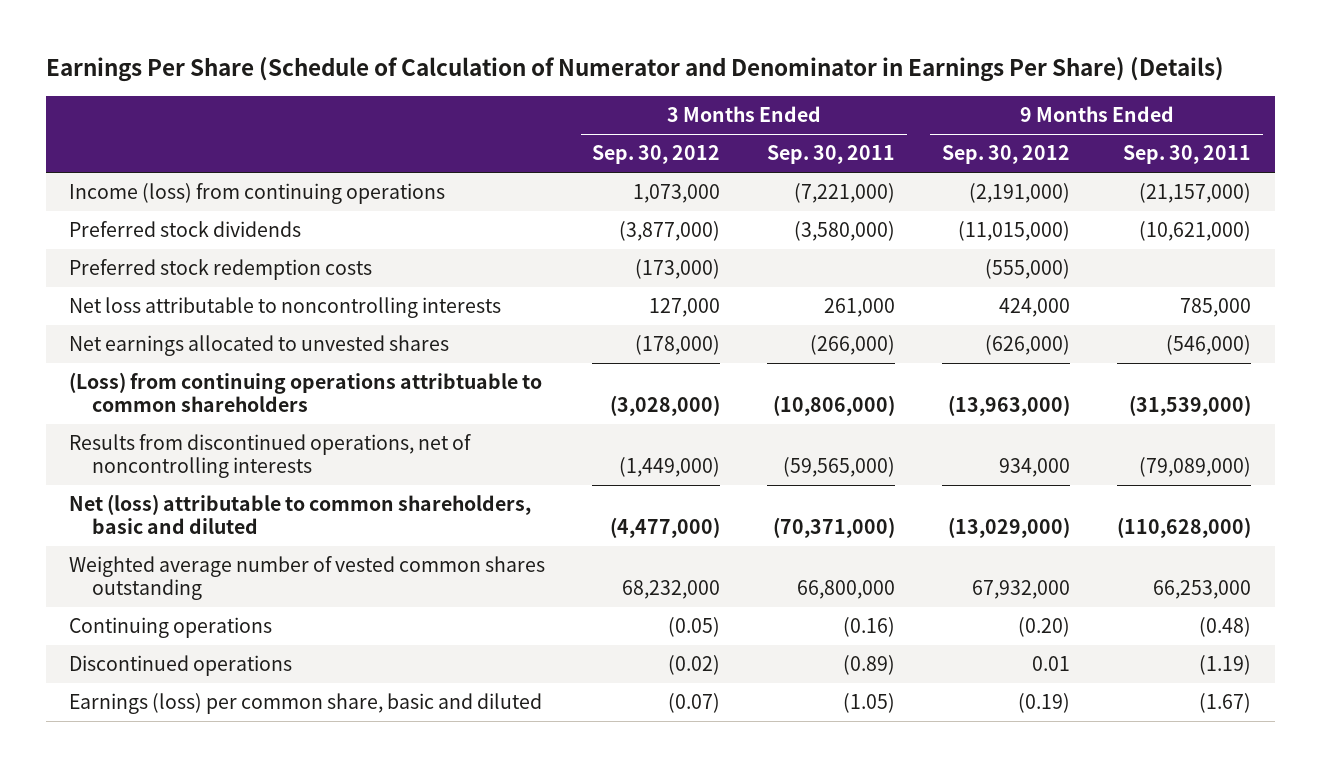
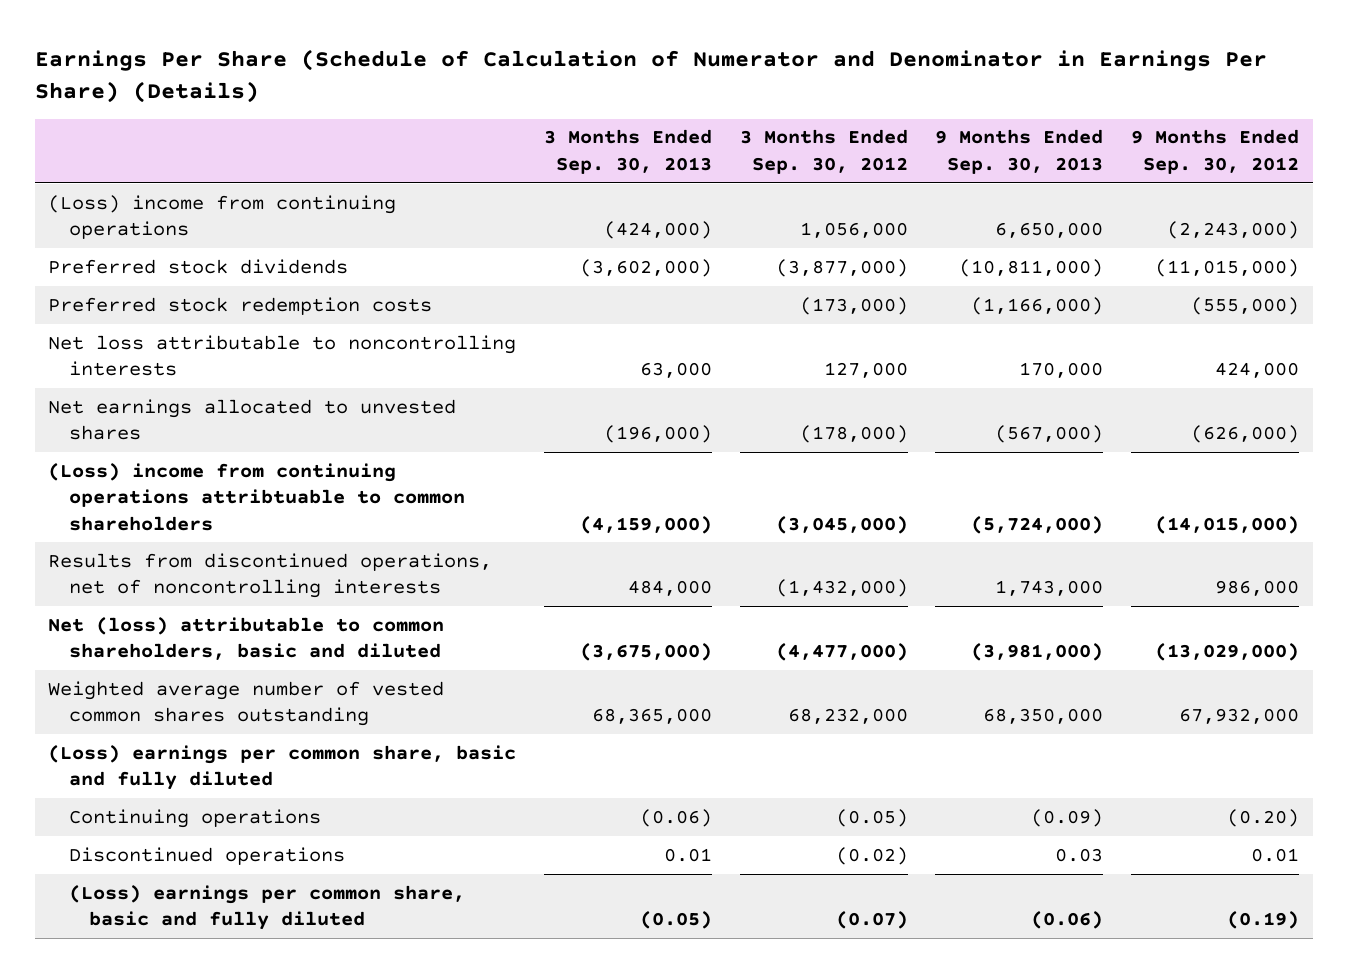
[767,145,896,165] Sep. 30, 2011 -> none
[1123,145,1252,165] Sep. 30, 2011 -> none
none -> [544,129,713,174] 3 Months Ended Sep. 30, 2013
none -> [935,129,1104,174] 9 Months Ended Sep. 30, 2013
[69,183,446,205] Income (loss) from continuing operations -> [48,194,397,240] (Loss) income from continuing operations
[633,184,721,204] 1,073,000 -> [799,222,908,239] 1,056,000
[969,183,1071,204] (2,191,000) -> [1166,221,1299,240] (2,243,000)
[69,372,543,413] (Loss) from continuing operations attribtuable to common shareholders -> [48,462,465,531] (Loss) income from continuing operations attribtuable to common shareholders
[610,395,721,417] (3,028,000) -> [775,515,908,534] (3,045,000)
[948,395,1071,417] (13,963,000) -> [1154,515,1299,534] (14,015,000)
[619,457,721,478] (1,449,000) -> [775,579,908,598] (1,432,000)
[999,458,1071,478] 934,000 -> [1214,580,1299,597] 986,000
none -> [48,744,517,791] (Loss) earnings per common share, basic and fully diluted
[69,693,543,715] Earnings (loss) per common share, basic and diluted -> [68,884,465,931] (Loss) earnings per common share, basic and fully diluted

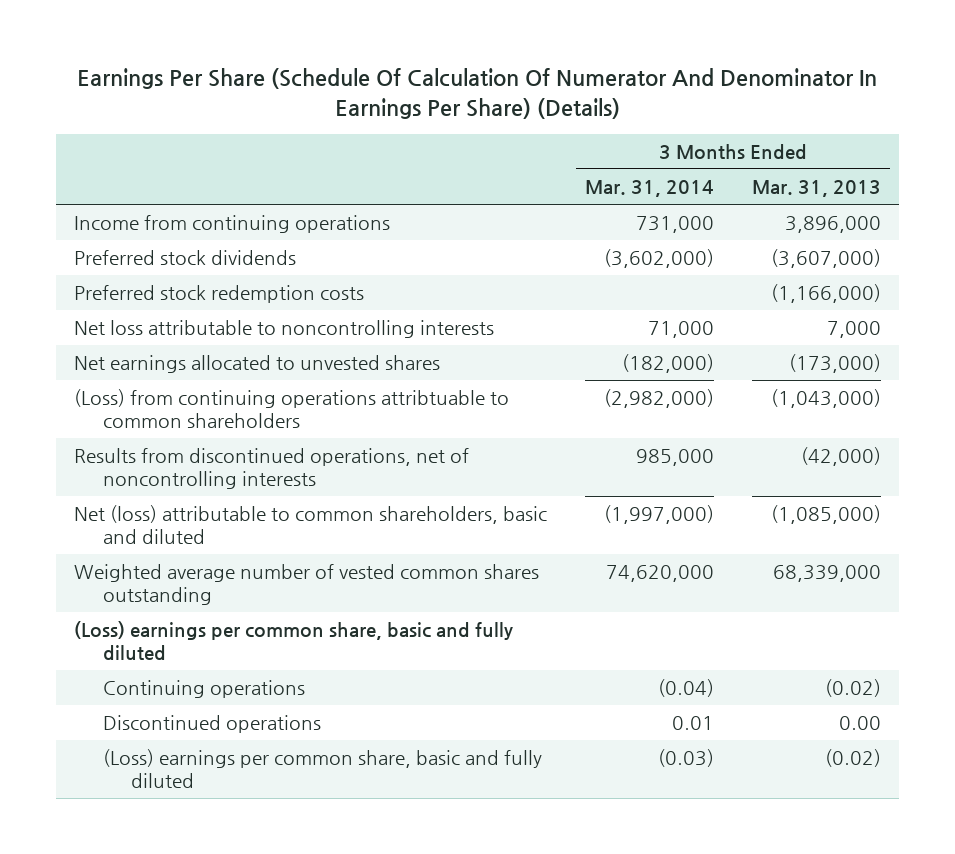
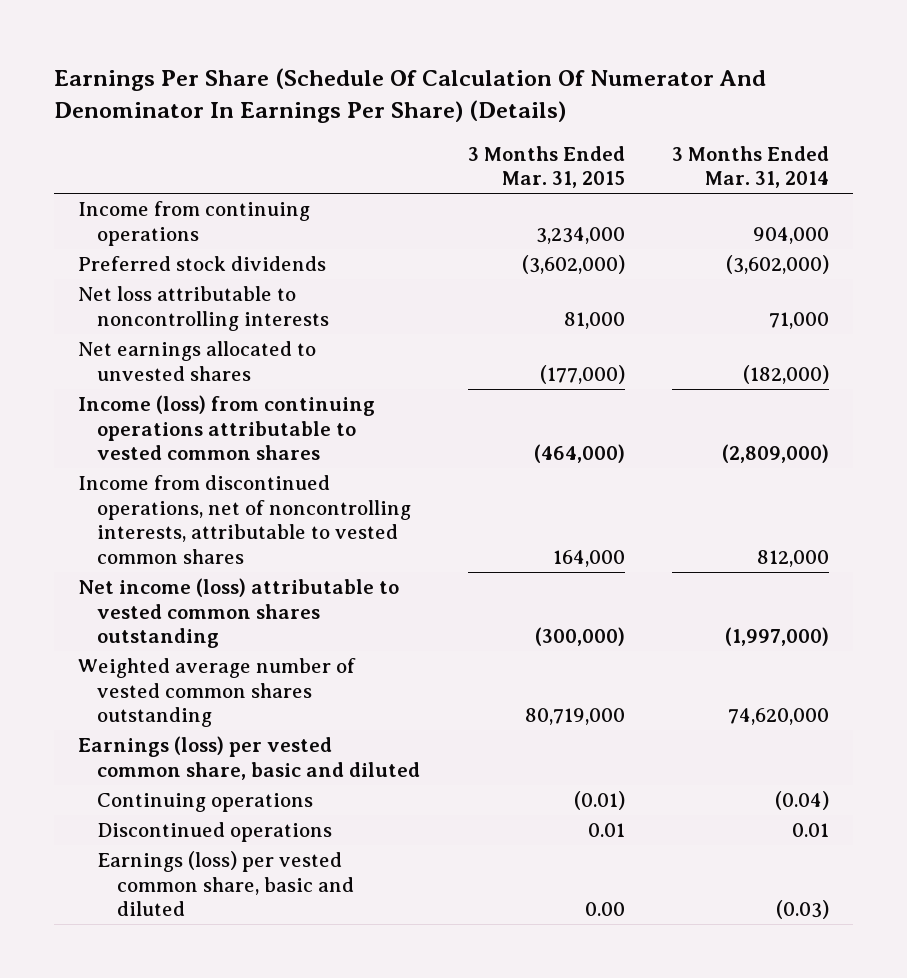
[751,180,881,198] Mar. 31, 2013 -> none
none -> [467,145,625,189] 3 Months Ended Mar. 31, 2015
[635,216,714,234] 731,000 -> [753,226,830,244] 904,000
[74,285,365,304] Preferred stock redemption costs -> none
[74,389,510,428] (Loss) from continuing operations attribtuable to common shareholders -> [77,395,375,461] Income (loss) from continuing operations attributable to vested common shares
[603,389,714,409] (2,982,000) -> [722,444,830,464] (2,809,000)
[74,448,470,489] Results from discontinued operations, net of noncontrolling interests -> [77,475,412,564] Income from discontinued operations, net of noncontrolling interests, attributable to vested common shares
[635,449,714,467] 985,000 -> [757,549,830,567] 812,000
[74,505,548,544] Net (loss) attributable to common shareholders, basic and diluted -> [77,578,399,649] Net income (loss) attributable to vested common shares outstanding
[74,621,514,660] (Loss) earnings per common share, basic and fully diluted -> [77,736,421,780] Earnings (loss) per vested common share, basic and diluted
[102,749,542,788] (Loss) earnings per common share, basic and fully diluted -> [97,851,355,917] Earnings (loss) per vested common share, basic and diluted

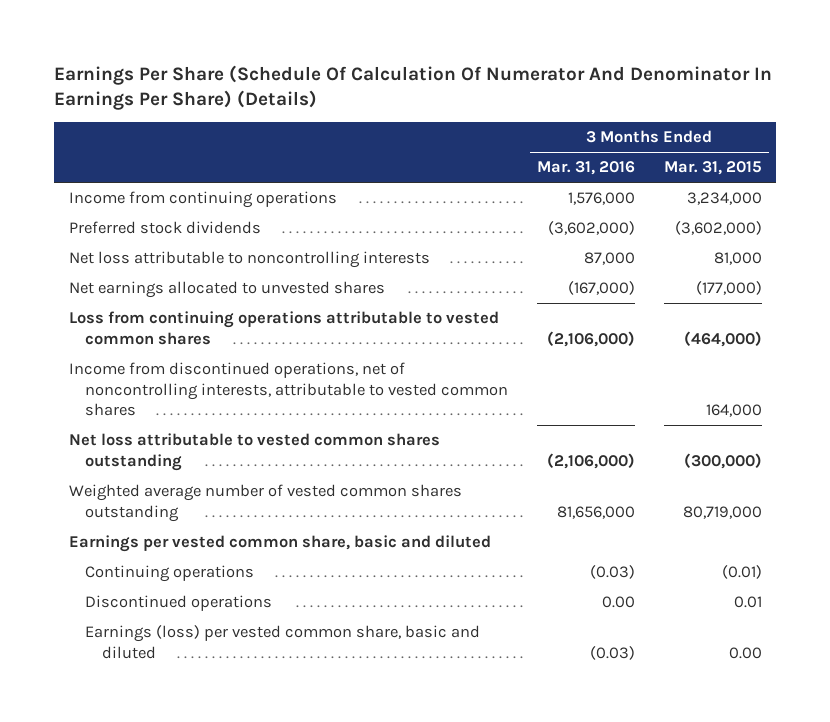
[672,145,830,189] 3 Months Ended Mar. 31, 2014 -> none
none -> [537,161,636,176] Mar. 31, 2016
[77,395,375,461] Income (loss) from continuing operations attributable to vested common shares -> [68,311,499,345] Loss from continuing operations attributable to vested common shares
[77,578,399,649] Net income (loss) attributable to vested common shares outstanding -> [68,433,440,471] Net loss attributable to vested common shares outstanding
[77,736,421,780] Earnings (loss) per vested common share, basic and diluted -> [68,535,491,553] Earnings per vested common share, basic and diluted

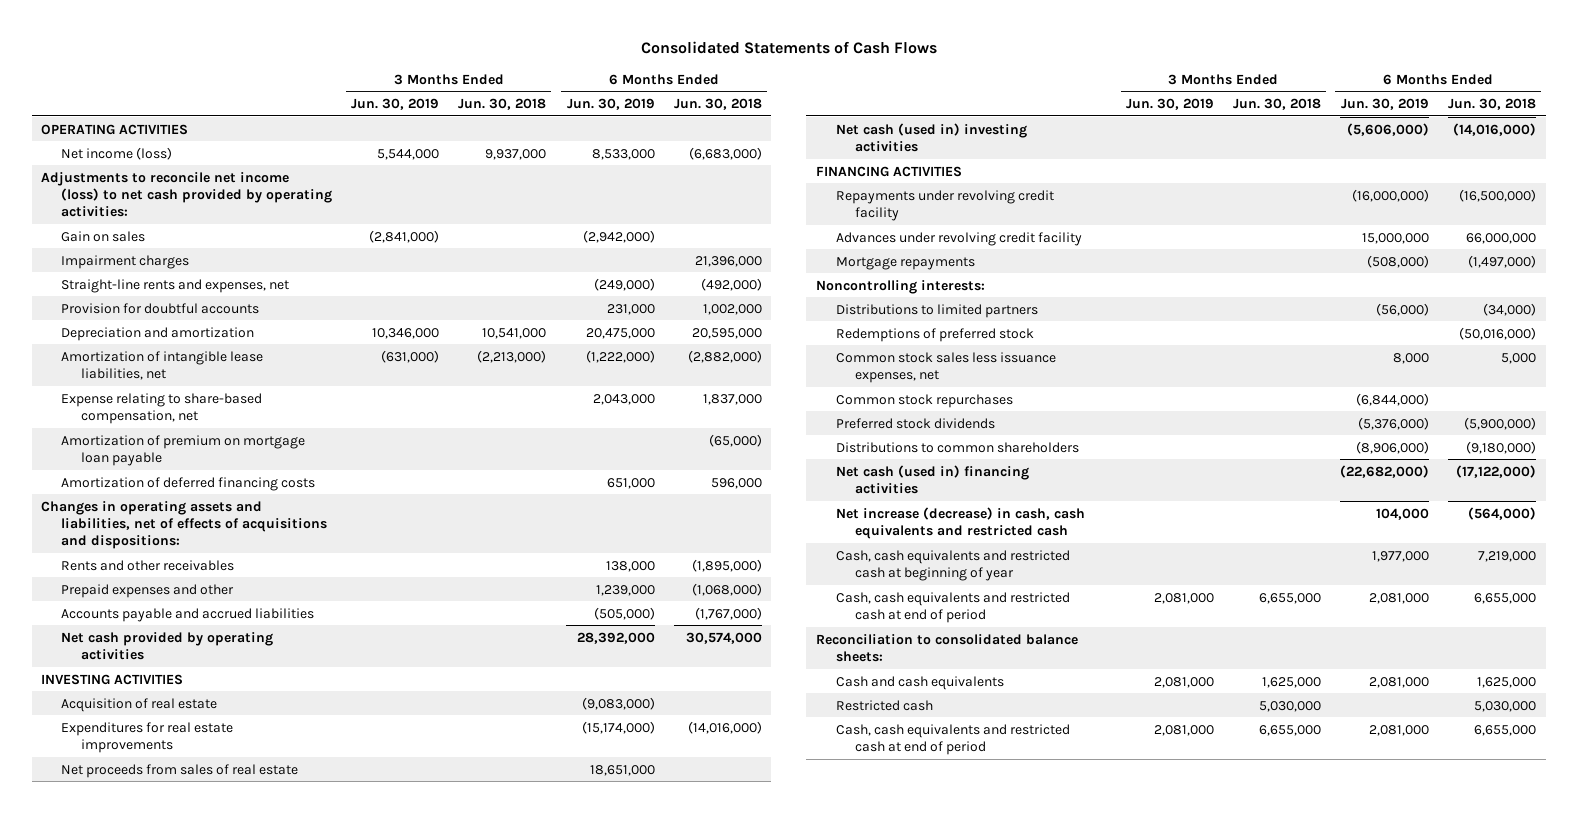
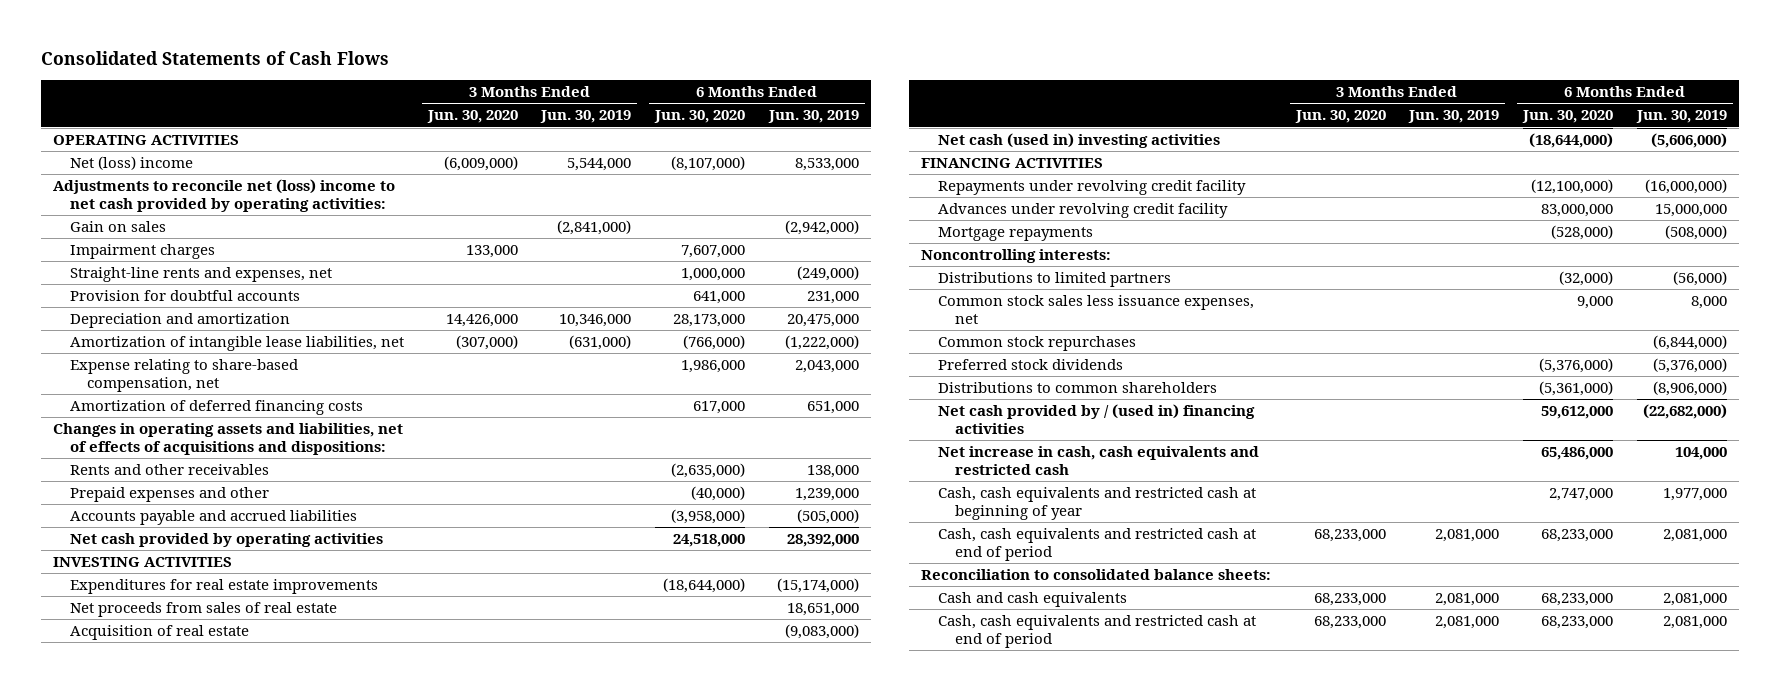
[458,98,547,111] Jun. 30, 2018 -> none
[673,98,762,111] Jun. 30, 2018 -> none
none -> [426,110,518,124] Jun. 30, 2020
none -> [654,110,746,124] Jun. 30, 2020
[61,146,173,160] Net income (loss) -> [70,156,194,171] Net (loss) income
[41,171,333,218] Adjustments to reconcile net income (loss) to net cash provided by operating activities: -> [52,179,395,213] Adjustments to reconcile net (loss) income to net cash provided by operating activities:
[61,434,306,466] Amortization of premium on mortgage loan payable -> none
[61,697,218,712] Acquisition of real estate -> [70,625,250,641] Acquisition of real estate
[835,327,1034,342] Redemptions of preferred stock -> none
[835,464,1029,494] Net cash (used in) financing activities -> [937,404,1255,435] Net cash provided by / (used in) financing activities
[835,506,1085,539] Net increase (decrease) in cash, cash equivalents and restricted cash -> [937,446,1259,476] Net increase in cash, cash equivalents and restricted cash
[835,699,933,711] Restricted cash -> none

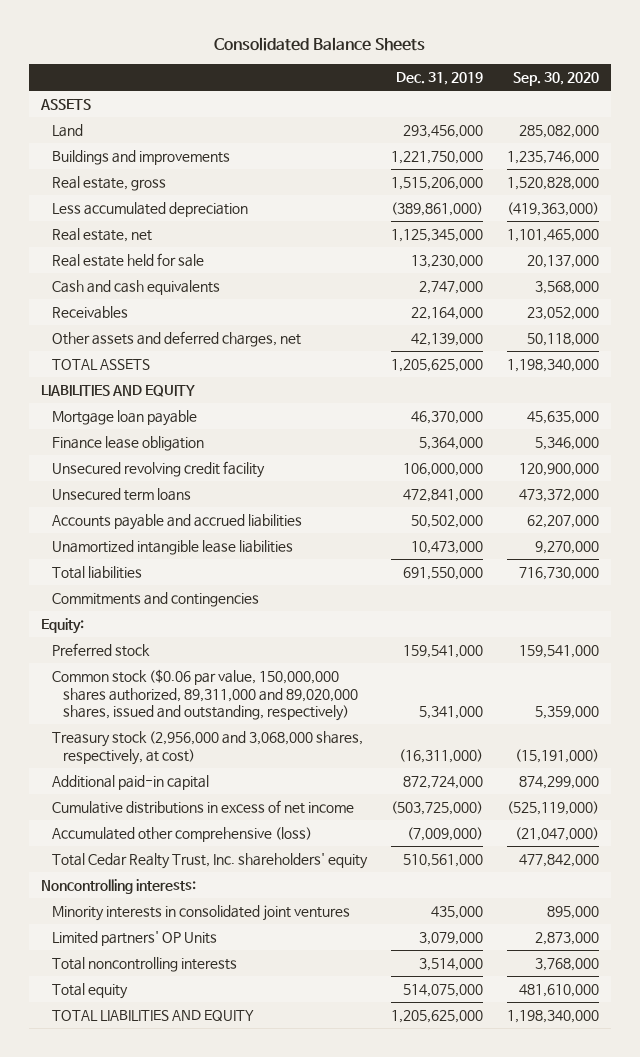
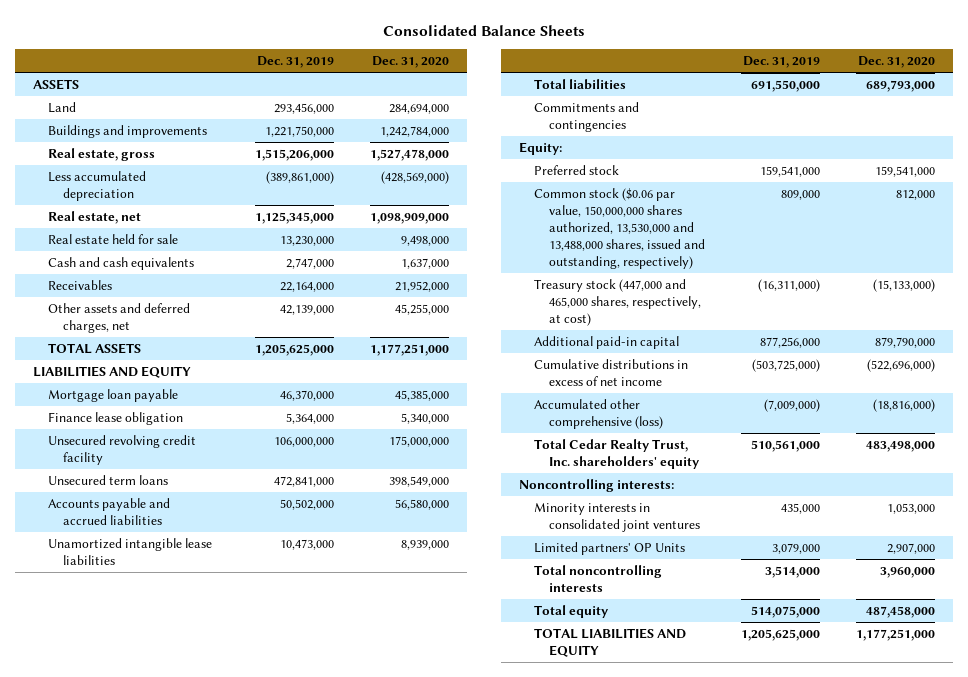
[513,72,600,87] Sep. 30, 2020 -> none
none -> [372,56,450,69] Dec. 31, 2020
[51,669,359,722] Common stock ($0.06 par value, 150,000,000 shares authorized, 89,311,000 and 89,020,000 shares, issued and outstanding, respectively) -> [534,187,706,269] Common stock ($0.06 par value, 150,000,000 shares authorized, 13,530,000 and 13,488,000 shares, issued and outstanding, respectively)
[419,706,484,720] 5,341,000 -> [781,189,821,200] 809,000
[51,731,363,765] Treasury stock (2,956,000 and 3,068,000 shares, respectively, at cost) -> [534,278,702,326] Treasury stock (447,000 and 465,000 shares, respectively, at cost)
[403,776,484,790] 872,724,000 -> [760,336,821,348] 877,256,000

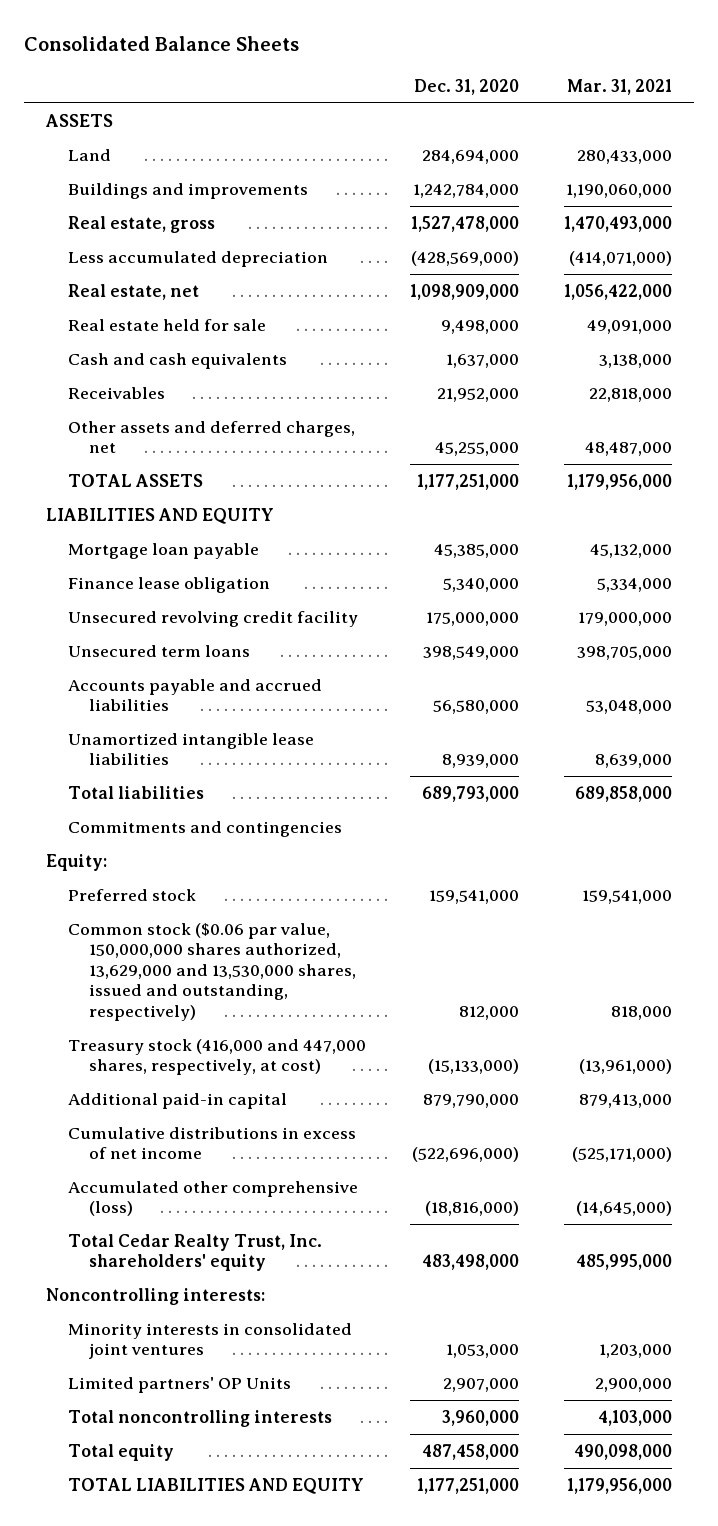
[257,56,335,69] Dec. 31, 2019 -> none
none -> [566,78,672,95] Mar. 31, 2021
[534,187,706,269] Common stock ($0.06 par value, 150,000,000 shares authorized, 13,530,000 and 13,488,000 shares, issued and outstanding, respectively) -> [67,922,357,1021] Common stock ($0.06 par value, 150,000,000 shares authorized, 13,629,000 and 13,530,000 shares, issued and outstanding, respectively)
[534,278,702,326] Treasury stock (447,000 and 465,000 shares, respectively, at cost) -> [67,1038,366,1076] Treasury stock (416,000 and 447,000 shares, respectively, at cost)

